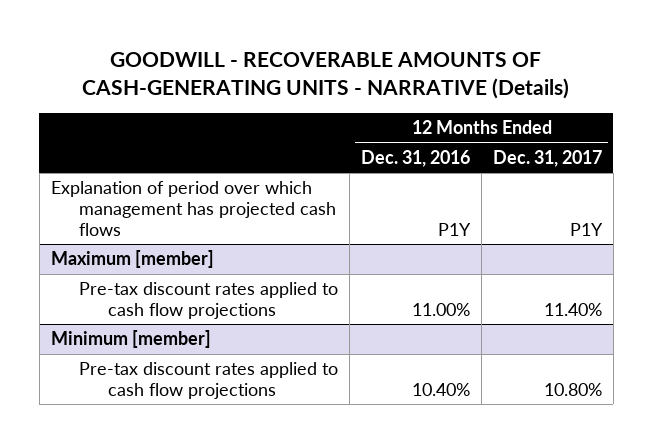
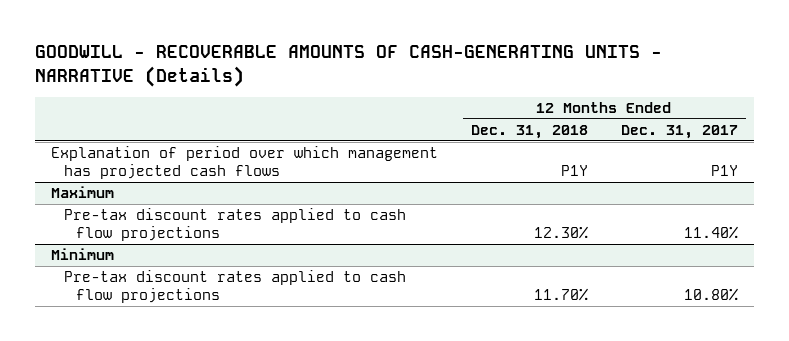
[361,149,471,167] Dec. 31, 2016 -> none
none -> [470,124,588,139] Dec. 31, 2018
[50,250,214,269] Maximum [member] -> [51,186,115,199] Maximum
[50,330,211,349] Minimum [member] -> [51,248,115,261] Minimum

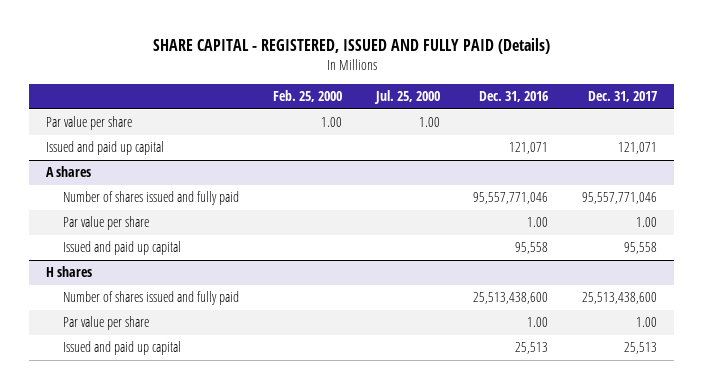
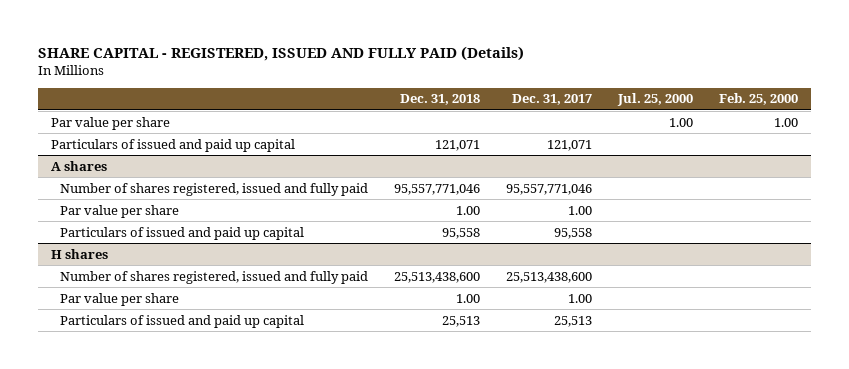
[479,90,549,102] Dec. 31, 2016 -> none
none -> [400,94,481,106] Dec. 31, 2018
[46,141,165,156] Issued and paid up capital -> [50,138,295,152] Particulars of issued and paid up capital
[62,191,239,206] Number of shares issued and fully paid -> [60,182,369,196] Number of shares registered, issued and fully paid
[62,241,181,256] Issued and paid up capital -> [60,226,305,240] Particulars of issued and paid up capital
[62,291,239,306] Number of shares issued and fully paid -> [60,270,369,284] Number of shares registered, issued and fully paid
[62,341,181,356] Issued and paid up capital -> [60,314,305,328] Particulars of issued and paid up capital

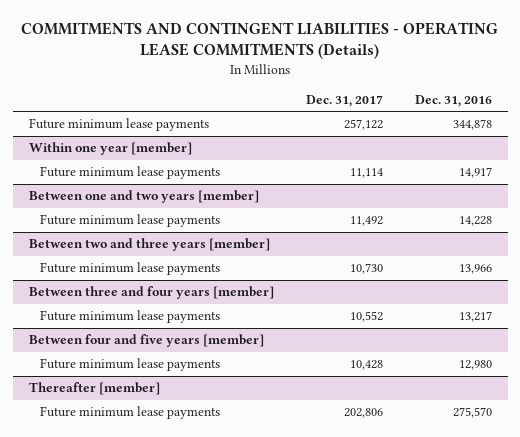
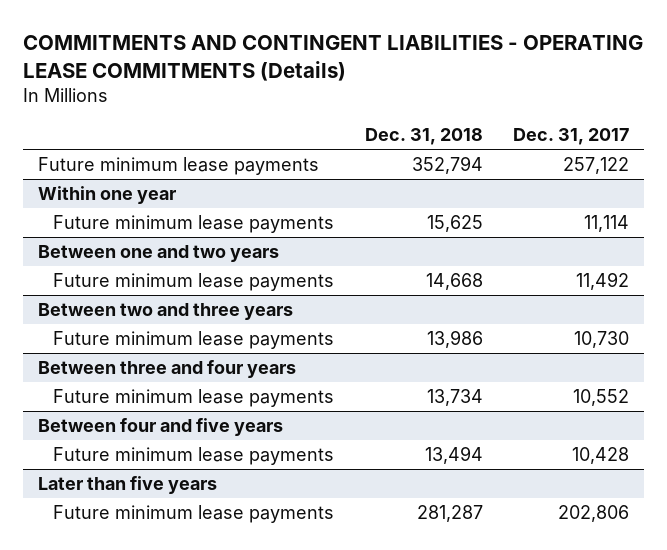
[414,95,492,108] Dec. 31, 2016 -> none
none -> [364,128,483,146] Dec. 31, 2018
[28,142,192,156] Within one year [member] -> [37,186,176,205] Within one year
[28,190,259,204] Between one and two years [member] -> [37,245,279,263] Between one and two years
[28,238,270,252] Between two and three years [member] -> [37,303,293,321] Between two and three years
[28,286,274,300] Between three and four years [member] -> [37,360,296,379] Between three and four years
[28,334,264,348] Between four and five years [member] -> [37,418,283,437] Between four and five years
[28,382,160,396] Thereafter [member] -> [37,476,217,495] Later than five years

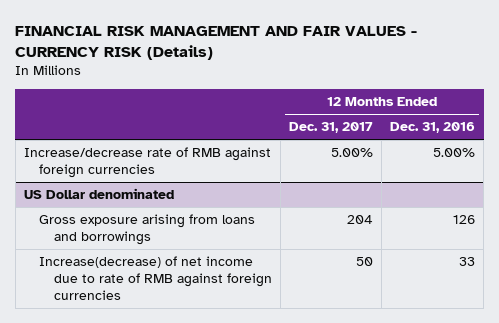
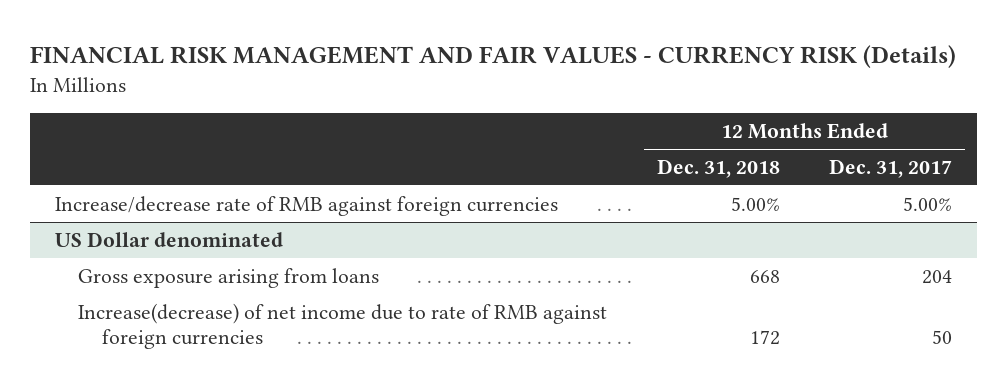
[390,122,476,134] Dec. 31, 2016 -> none
none -> [656,158,780,178] Dec. 31, 2018
[38,214,255,246] Gross exposure arising from loans and borrowings -> [78,267,380,288] Gross exposure arising from loans

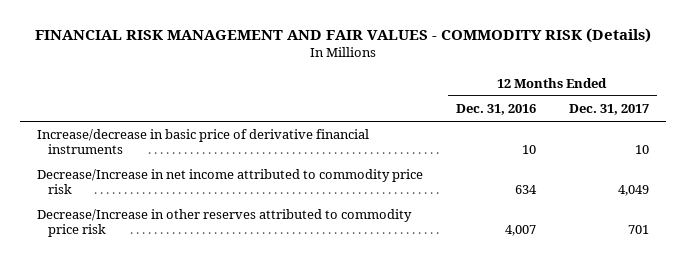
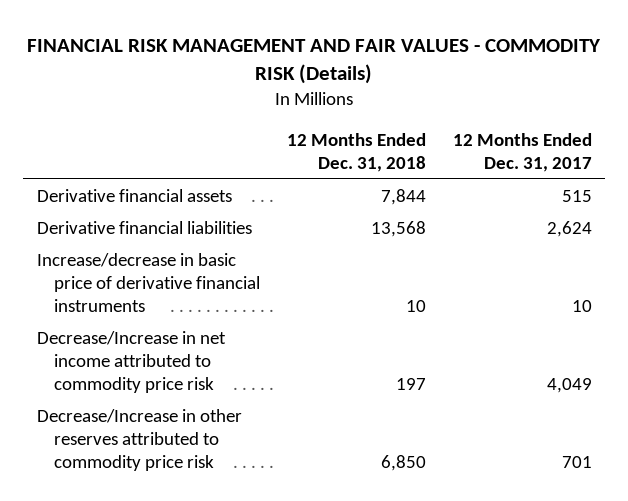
[455,104,536,116] Dec. 31, 2016 -> none
none -> [287,132,427,172] 12 Months Ended Dec. 31, 2018
none -> [36,189,232,203] Derivative financial assets
none -> [36,221,252,235] Derivative financial liabilities

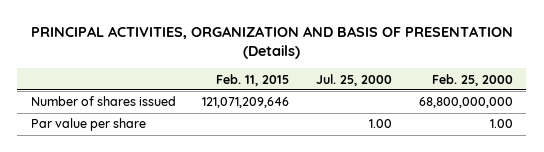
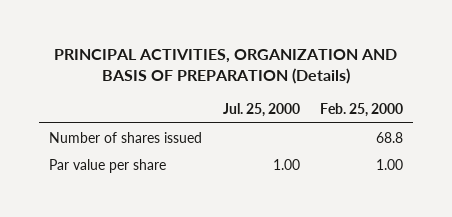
[30,25,513,59] PRINCIPAL ACTIVITIES, ORGANIZATION AND BASIS OF PRESENTATION (Details) -> [54,49,398,85] PRINCIPAL ACTIVITIES, ORGANIZATION AND BASIS OF PREPARATION (Details)
[216,73,290,86] Feb. 11, 2015 -> none
[418,97,513,109] 68,800,000,000 -> [375,131,403,143] 68.8

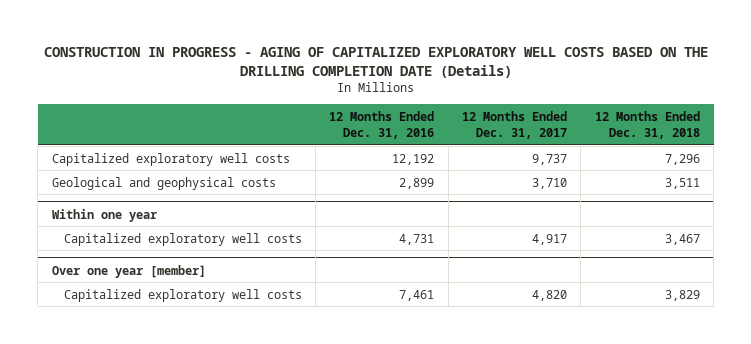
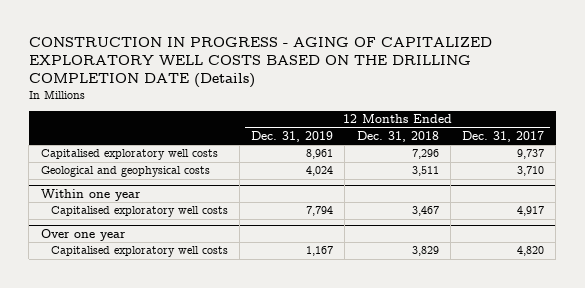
[329,111,435,139] 12 Months Ended Dec. 31, 2016 -> none
none -> [251,130,334,142] Dec. 31, 2019
[51,152,290,166] Capitalized exploratory well costs -> [40,149,218,161] Capitalised exploratory well costs
[63,232,302,246] Capitalized exploratory well costs -> [50,206,228,218] Capitalised exploratory well costs
[51,264,206,278] Over one year [member] -> [40,229,126,242] Over one year
[63,288,302,302] Capitalized exploratory well costs -> [50,246,228,258] Capitalised exploratory well costs

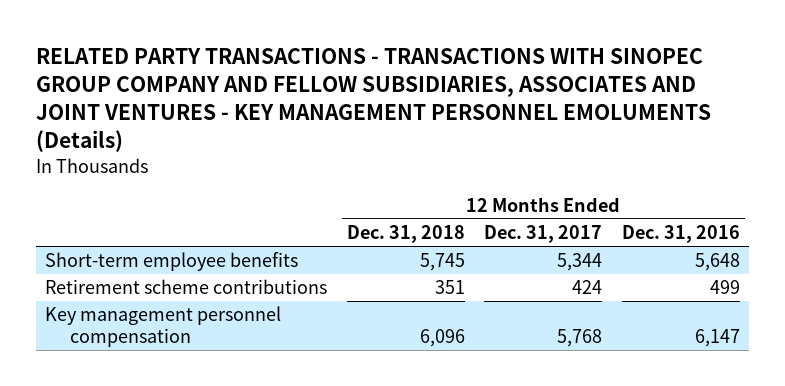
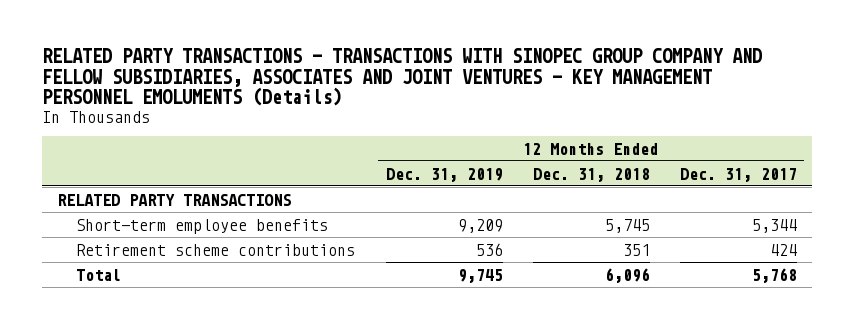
[621,224,740,243] Dec. 31, 2016 -> none
none -> [385,167,503,182] Dec. 31, 2019
none -> [57,193,292,206] RELATED PARTY TRANSACTIONS
[45,306,282,348] Key management personnel compensation -> [76,268,122,281] Total

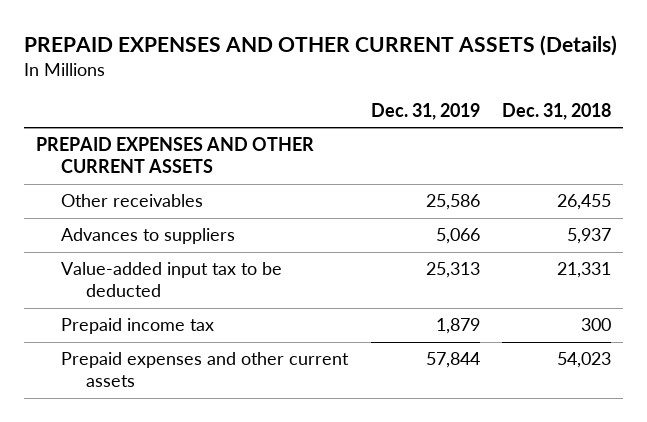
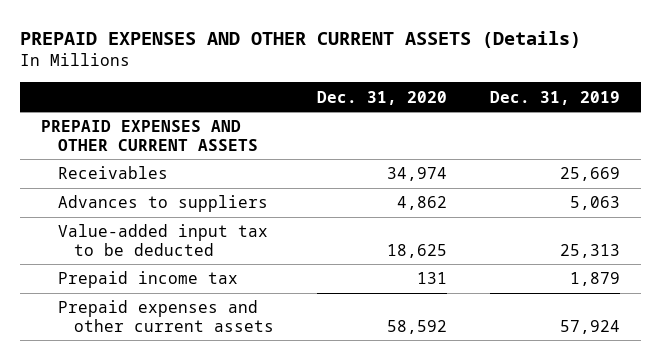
[502,102,612,120] Dec. 31, 2018 -> none
none -> [316,90,447,105] Dec. 31, 2020
[60,194,203,208] Other receivables -> [57,166,168,180] Receivables
[425,194,480,211] 25,586 -> [559,167,620,182] 25,669
[435,228,480,245] 5,066 -> [569,196,620,211] 5,063
[425,352,480,369] 57,844 -> [559,319,620,334] 57,924

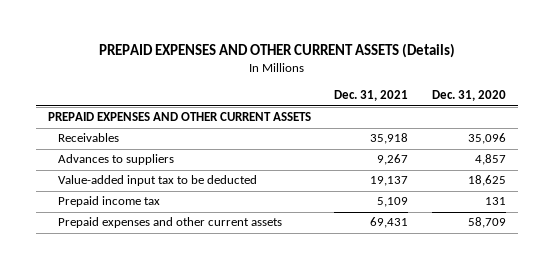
[489,90,620,105] Dec. 31, 2019 -> none
none -> [334,90,409,102] Dec. 31, 2021
[386,167,447,182] 34,974 -> [468,133,507,145] 35,096
[396,196,447,211] 4,862 -> [475,154,507,166] 4,857
[386,319,447,334] 58,592 -> [468,217,507,229] 58,709

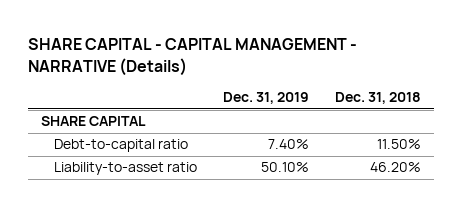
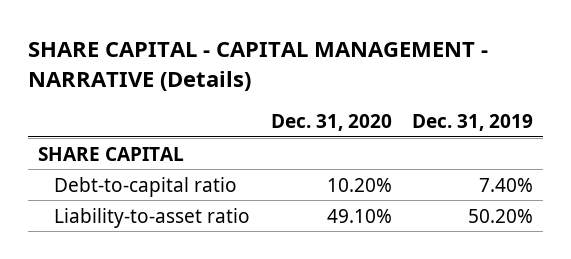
[334,92,421,105] Dec. 31, 2018 -> none
none -> [270,114,392,132] Dec. 31, 2020
[260,162,309,173] 50.10% -> [467,208,533,223] 50.20%

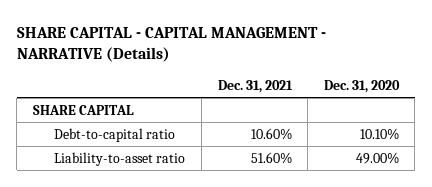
[411,114,533,132] Dec. 31, 2019 -> none
none -> [217,79,293,93] Dec. 31, 2021
[326,177,392,192] 10.20% -> [359,127,399,140] 10.10%
[326,208,392,223] 49.10% -> [355,151,399,164] 49.00%

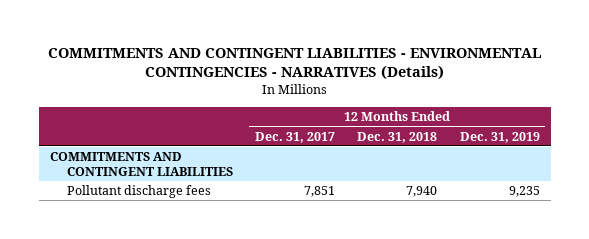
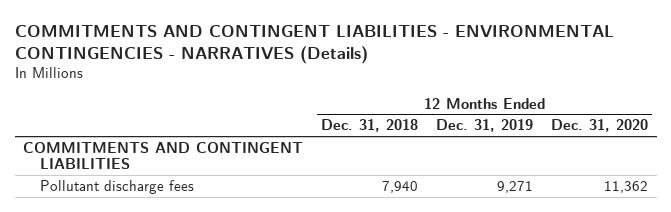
[255,131,336,143] Dec. 31, 2017 -> none
none -> [551,119,649,133] Dec. 31, 2020
[508,186,540,198] 9,235 -> [497,180,534,193] 9,271

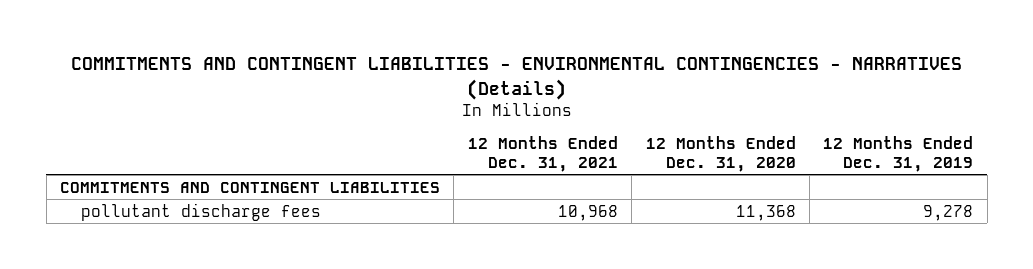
[321,119,419,133] Dec. 31, 2018 -> none
none -> [467,136,618,172] 12 Months Ended Dec. 31, 2021
[40,179,195,194] Pollutant discharge fees -> [81,202,322,221] pollutant discharge fees
[497,180,534,193] 9,271 -> [923,204,974,221] 9,278
[604,180,649,193] 11,362 -> [735,204,796,221] 11,368

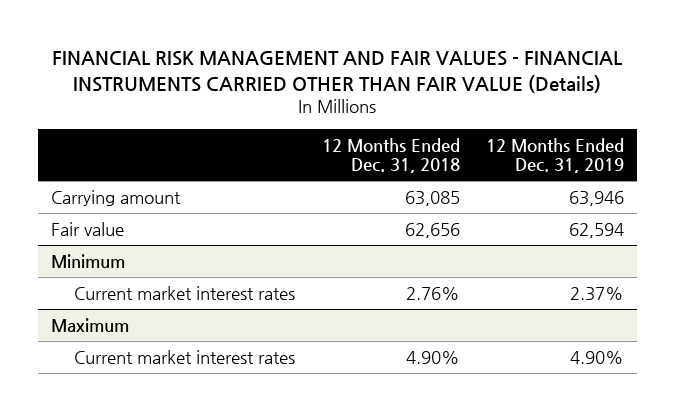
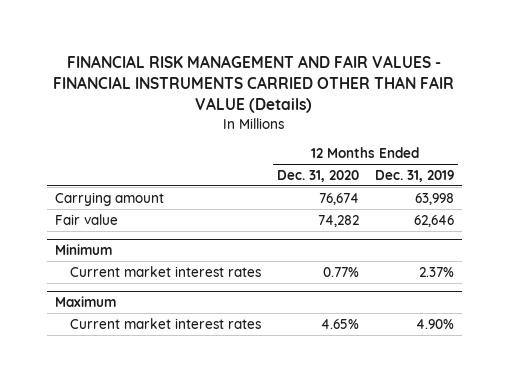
[321,137,460,174] 12 Months Ended Dec. 31, 2018 -> none
none -> [276,169,359,182] Dec. 31, 2020
[568,190,624,206] 63,946 -> [414,192,454,205] 63,998
[568,222,624,238] 62,594 -> [413,214,454,227] 62,646

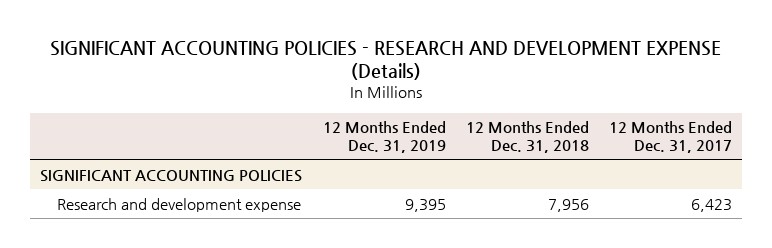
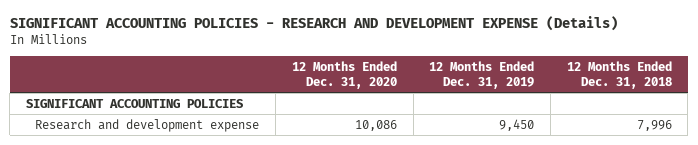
[608,121,732,153] 12 Months Ended Dec. 31, 2017 -> none
none -> [291,61,397,89] 12 Months Ended Dec. 31, 2020
[404,198,446,212] 9,395 -> [499,118,535,131] 9,450
[547,198,589,212] 7,956 -> [636,119,672,131] 7,996

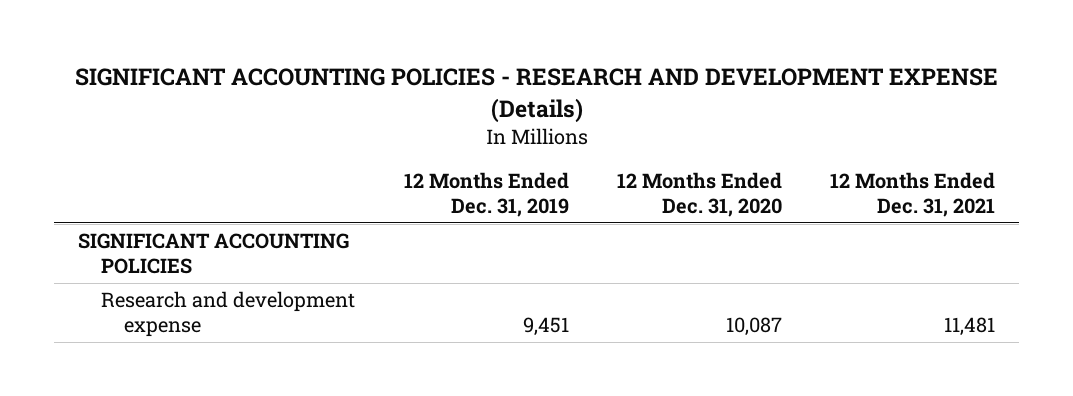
[566,61,672,89] 12 Months Ended Dec. 31, 2018 -> none
none -> [829,172,995,218] 12 Months Ended Dec. 31, 2021
[354,119,397,131] 10,086 -> [725,317,782,337] 10,087
[499,118,535,131] 9,450 -> [522,317,569,337] 9,451

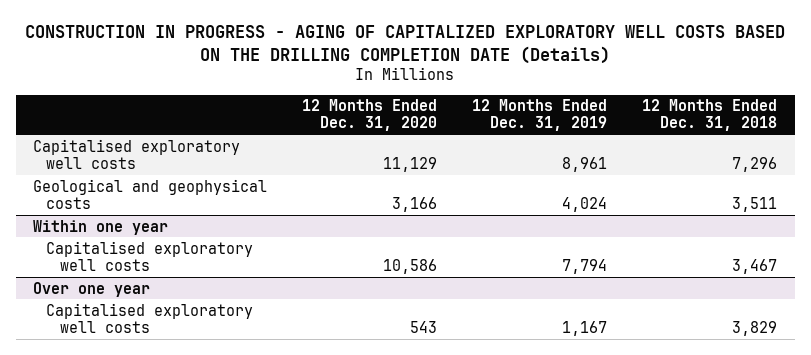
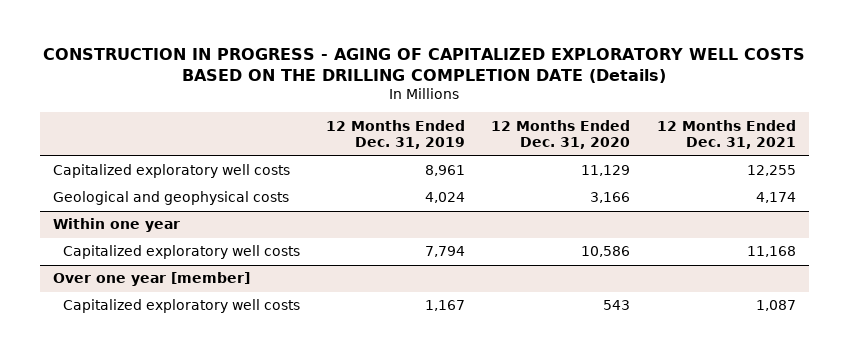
[642,99,778,132] 12 Months Ended Dec. 31, 2018 -> none
none -> [656,119,796,150] 12 Months Ended Dec. 31, 2021
[33,138,241,169] Capitalised exploratory well costs -> [52,164,290,179] Capitalized exploratory well costs
[46,240,254,271] Capitalised exploratory well costs -> [63,245,301,260] Capitalized exploratory well costs
[33,281,151,297] Over one year -> [52,272,250,287] Over one year [member]
[46,302,254,333] Capitalised exploratory well costs -> [63,299,301,314] Capitalized exploratory well costs

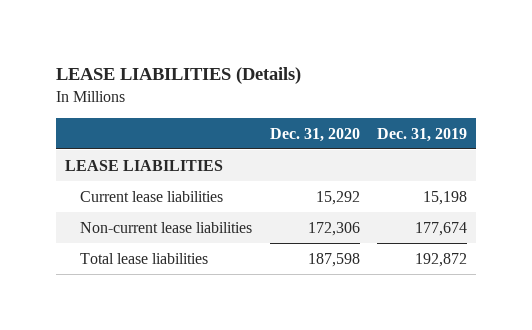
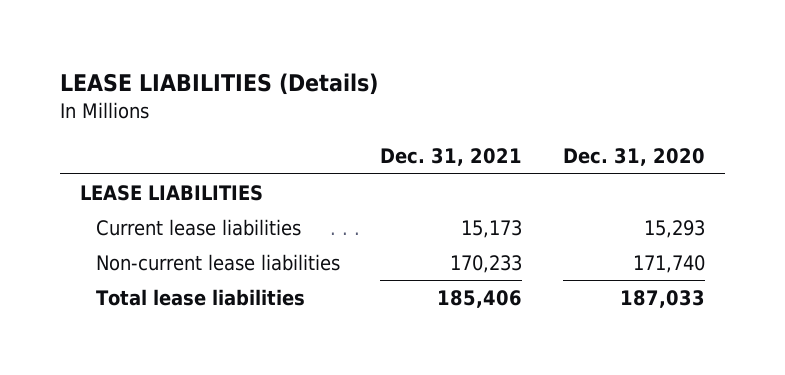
[377,127,468,142] Dec. 31, 2019 -> none
none -> [380,148,523,167] Dec. 31, 2021
[315,190,360,205] 15,292 -> [643,219,705,238] 15,293
[307,221,360,236] 172,306 -> [632,254,705,273] 171,740
[307,252,360,267] 187,598 -> [619,289,705,308] 187,033

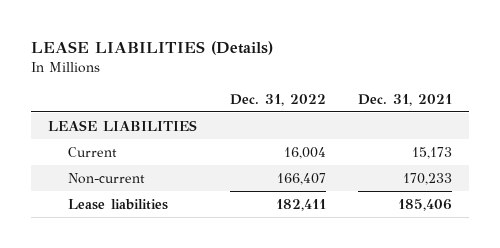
[562,148,705,167] Dec. 31, 2020 -> none
none -> [229,93,326,106] Dec. 31, 2022
[95,218,301,236] Current lease liabilities -> [67,147,117,158] Current
[95,253,340,271] Non-current lease liabilities -> [67,173,145,185] Non-current
[95,288,305,306] Total lease liabilities -> [67,199,168,211] Lease liabilities

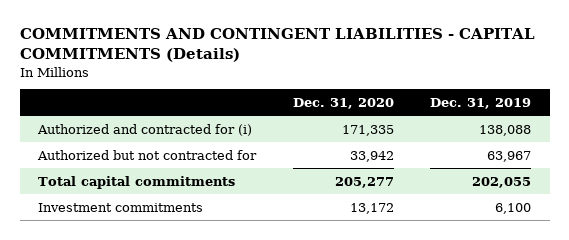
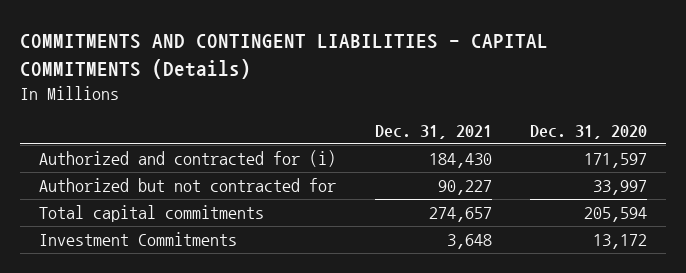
[430,97,532,109] Dec. 31, 2019 -> none
none -> [374,124,492,139] Dec. 31, 2021
[341,124,394,136] 171,335 -> [584,153,648,169] 171,597
[349,150,394,162] 33,942 -> [593,180,648,196] 33,997
[334,176,394,188] 205,277 -> [584,207,648,223] 205,594
[37,202,203,212] Investment commitments -> [39,232,238,247] Investment Commitments

